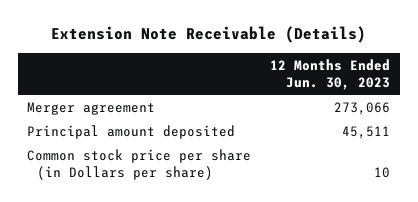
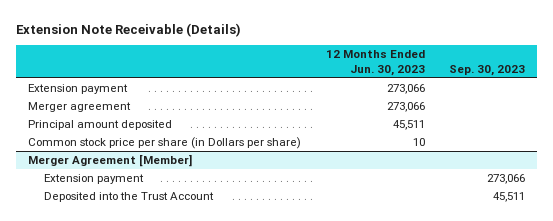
none -> [448,64,525,76] Sep. 30, 2023
none -> [28,84,129,95] Extension payment
none -> [28,154,193,168] Merger Agreement [Member]
none -> [43,174,144,185] Extension payment
none -> [43,192,214,203] Deposited into the Trust Account

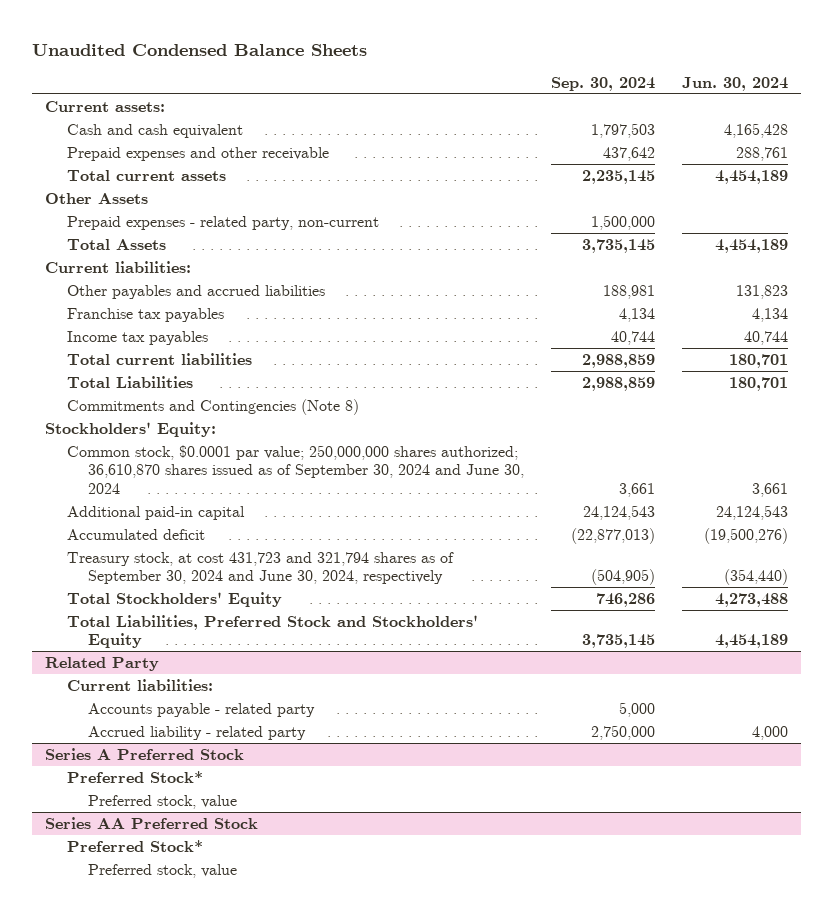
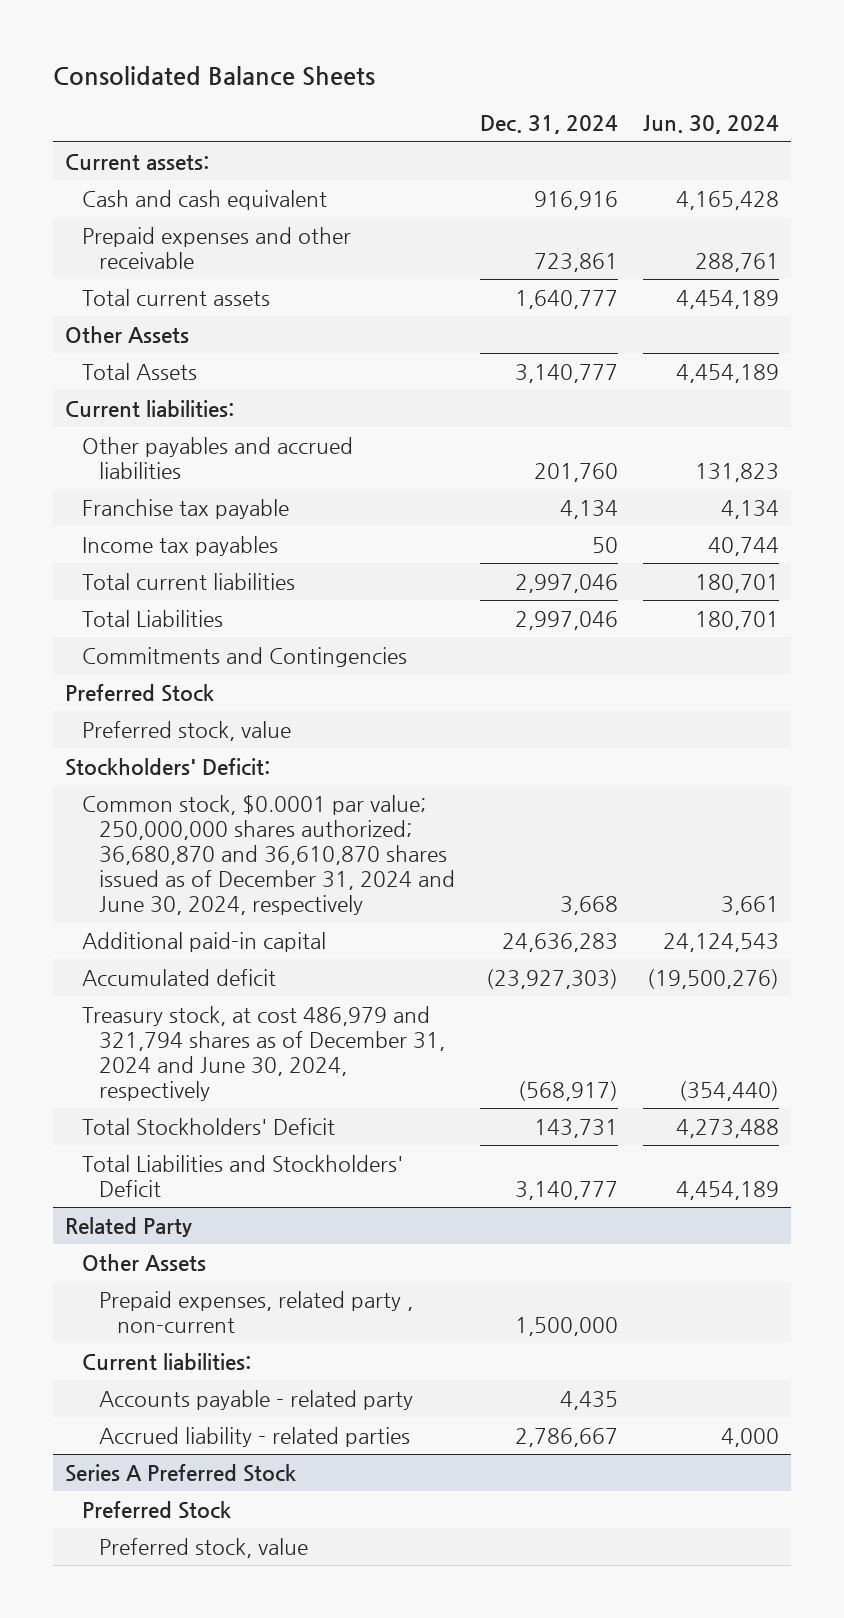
[31,43,367,56] Unaudited Condensed Balance Sheets -> [52,66,375,87] Consolidated Balance Sheets
[551,76,656,91] Sep. 30, 2024 -> none
none -> [480,115,619,135] Dec. 31, 2024
[66,215,379,230] Prepaid expenses - related party, non-current -> none
[66,307,224,322] Franchise tax payables -> [82,498,290,519] Franchise tax payable
[66,398,359,415] Commitments and Contingencies (Note 8) -> [82,646,408,667] Commitments and Contingencies
none -> [65,683,215,702] Preferred Stock
none -> [82,720,292,741] Preferred stock, value
[45,421,217,437] Stockholders' Equity: -> [65,757,271,776] Stockholders' Deficit:
[66,444,525,494] Common stock, $0.0001 par value; 250,000,000 shares authorized; 36,610,870 shares issued as of September 30, 2024 and June 30, 2024 -> [82,794,456,916] Common stock, $0.0001 par value; 250,000,000 shares authorized; 36,680,870 and 36,610,870 shares issued as of December 31, 2024 and June 30, 2024, respectively
[66,551,454,585] Treasury stock, at cost 431,723 and 321,794 shares as of September 30, 2024 and June 30, 2024, respectively -> [82,1005,446,1101] Treasury stock, at cost 486,979 and 321,794 shares as of December 31, 2024 and June 30, 2024, respectively
[66,591,282,607] Total Stockholders' Equity -> [82,1117,336,1135] Total Stockholders' Deficit
[66,614,478,649] Total Liabilities, Preferred Stock and Stockholders' Equity -> [82,1154,404,1197] Total Liabilities and Stockholders' Deficit
none -> [82,1253,207,1271] Other Assets
none -> [99,1290,414,1333] Prepaid expenses, related party , non-current
[88,725,307,740] Accrued liability - related party -> [99,1426,411,1447] Accrued liability - related parties
[88,794,238,809] Preferred stock, value -> none
[45,816,259,829] Series AA Preferred Stock -> none
[66,839,203,852] Preferred Stock* -> none
[66,770,203,783] Preferred Stock* -> [82,1500,232,1519] Preferred Stock

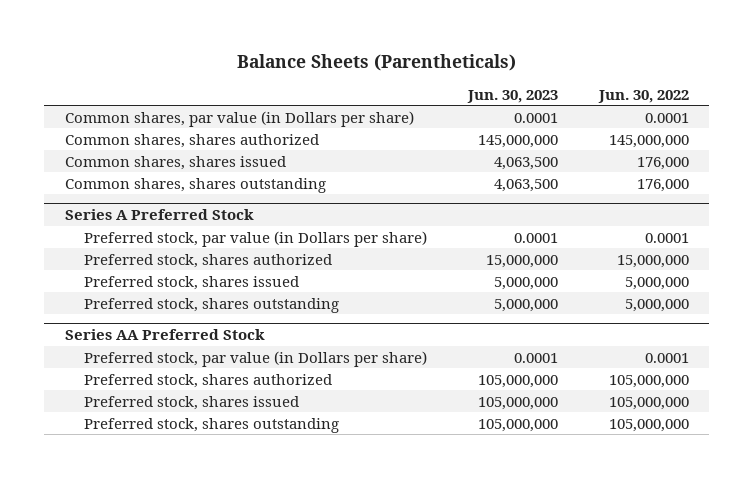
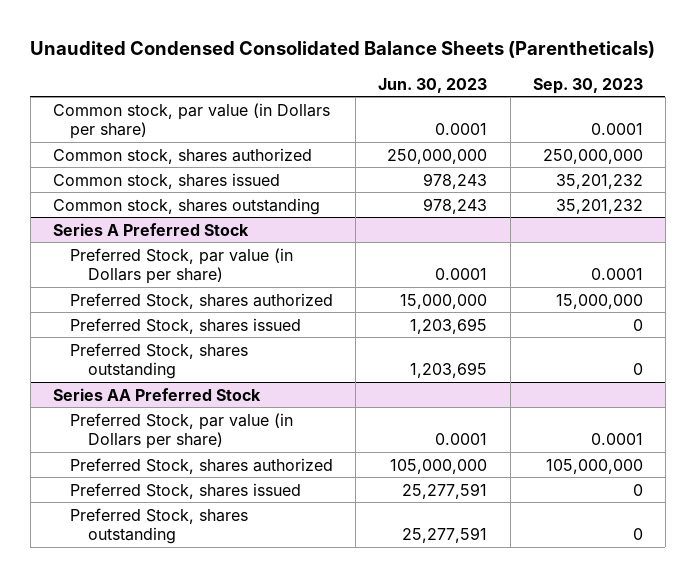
[236,53,516,71] Balance Sheets (Parentheticals) -> [30,40,656,58] Unaudited Condensed Consolidated Balance Sheets (Parentheticals)
[597,89,689,103] Jun. 30, 2022 -> none
none -> [532,77,643,94] Sep. 30, 2023
[64,110,414,127] Common shares, par value (in Dollars per share) -> [52,102,330,140] Common stock, par value (in Dollars per share)
[64,133,319,148] Common shares, shares authorized -> [52,147,312,164] Common stock, shares authorized
[478,134,559,148] 145,000,000 -> [387,148,488,164] 250,000,000
[64,155,286,170] Common shares, shares issued -> [52,172,280,189] Common stock, shares issued
[494,156,559,170] 4,063,500 -> [423,172,488,189] 978,243
[64,177,326,193] Common shares, shares outstanding -> [52,197,320,215] Common stock, shares outstanding
[494,178,559,192] 4,063,500 -> [423,197,488,214] 978,243
[84,230,428,247] Preferred stock, par value (in Dollars per share) -> [70,247,294,285] Preferred Stock, par value (in Dollars per share)
[84,253,333,268] Preferred stock, shares authorized -> [70,292,334,309] Preferred Stock, shares authorized
[84,275,300,290] Preferred stock, shares issued -> [70,317,302,334] Preferred Stock, shares issued
[494,276,559,290] 5,000,000 -> [410,317,488,334] 1,203,695
[84,297,340,313] Preferred stock, shares outstanding -> [70,342,249,380] Preferred Stock, shares outstanding
[494,298,559,312] 5,000,000 -> [410,362,488,379] 1,203,695
[84,350,428,367] Preferred stock, par value (in Dollars per share) -> [70,412,294,450] Preferred Stock, par value (in Dollars per share)
[84,373,333,388] Preferred stock, shares authorized -> [70,457,334,474] Preferred Stock, shares authorized
[84,395,300,410] Preferred stock, shares issued -> [70,482,302,499] Preferred Stock, shares issued
[478,396,559,410] 105,000,000 -> [402,482,488,499] 25,277,591
[84,417,340,433] Preferred stock, shares outstanding -> [70,507,249,545] Preferred Stock, shares outstanding
[478,418,559,432] 105,000,000 -> [402,527,488,544] 25,277,591

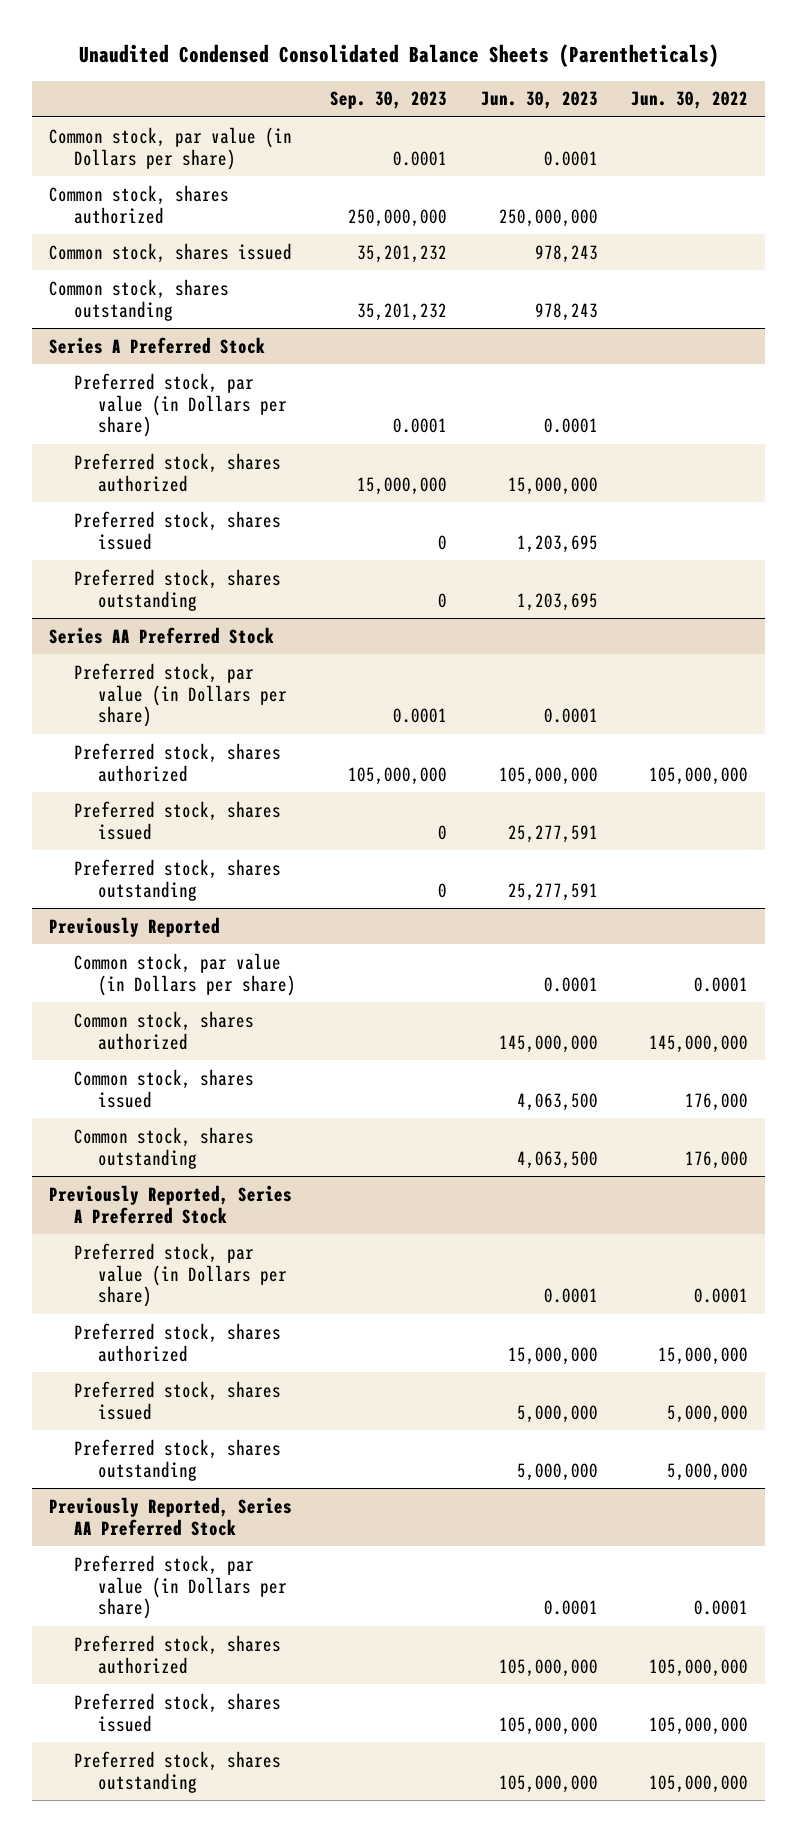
none -> [631,91,749,110] Jun. 30, 2022
[70,247,294,285] Preferred Stock, par value (in Dollars per share) -> [73,372,287,438] Preferred stock, par value (in Dollars per share)
[70,292,334,309] Preferred Stock, shares authorized -> [73,452,281,492] Preferred stock, shares authorized
[70,317,302,334] Preferred Stock, shares issued -> [73,510,281,550] Preferred stock, shares issued
[70,342,249,380] Preferred Stock, shares outstanding -> [73,568,281,611] Preferred stock, shares outstanding
[70,412,294,450] Preferred Stock, par value (in Dollars per share) -> [73,662,287,728] Preferred stock, par value (in Dollars per share)
[70,457,334,474] Preferred Stock, shares authorized -> [73,742,281,782] Preferred stock, shares authorized
[70,482,302,499] Preferred Stock, shares issued -> [73,800,281,840] Preferred stock, shares issued
[70,507,249,545] Preferred Stock, shares outstanding -> [73,858,281,901] Preferred stock, shares outstanding
none -> [49,916,221,937] Previously Reported
none -> [73,952,296,996] Common stock, par value (in Dollars per share)
none -> [73,1010,254,1050] Common stock, shares authorized
none -> [73,1068,254,1108] Common stock, shares issued
none -> [73,1126,254,1169] Common stock, shares outstanding
none -> [49,1184,293,1224] Previously Reported, Series A Preferred Stock
none -> [73,1242,287,1308] Preferred stock, par value (in Dollars per share)
none -> [73,1322,281,1362] Preferred stock, shares authorized
none -> [73,1380,281,1420] Preferred stock, shares issued
none -> [73,1438,281,1481] Preferred stock, shares outstanding
none -> [49,1496,293,1536] Previously Reported, Series AA Preferred Stock
none -> [73,1554,287,1620] Preferred stock, par value (in Dollars per share)
none -> [73,1634,281,1674] Preferred stock, shares authorized
none -> [73,1692,281,1732] Preferred stock, shares issued
none -> [73,1750,281,1793] Preferred stock, shares outstanding

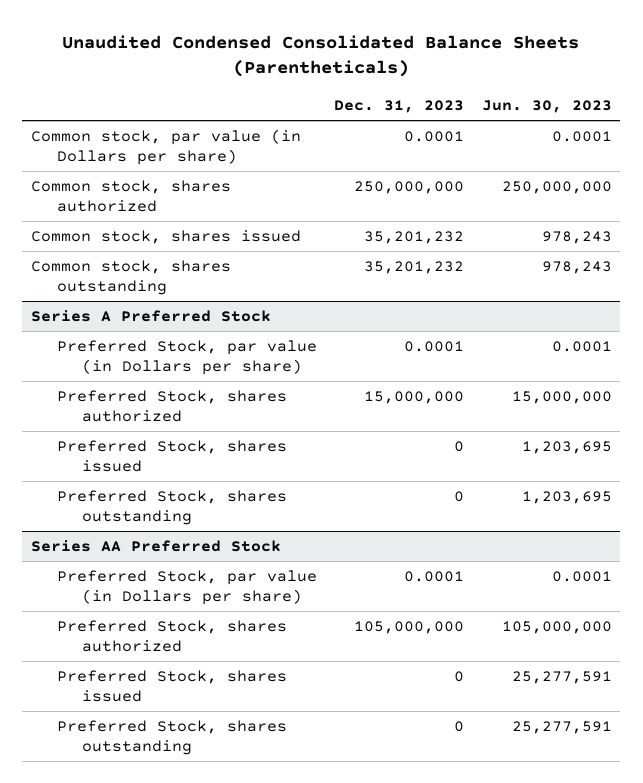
[329,91,447,110] Sep. 30, 2023 -> none
[631,91,749,110] Jun. 30, 2022 -> none
none -> [334,100,465,114] Dec. 31, 2023
[73,372,287,438] Preferred stock, par value (in Dollars per share) -> [56,340,317,375] Preferred Stock, par value (in Dollars per share)
[73,452,281,492] Preferred stock, shares authorized -> [56,390,287,422] Preferred Stock, shares authorized
[73,510,281,550] Preferred stock, shares issued -> [56,440,287,472] Preferred Stock, shares issued
[73,568,281,611] Preferred stock, shares outstanding -> [56,490,287,525] Preferred Stock, shares outstanding
[49,916,221,937] Previously Reported -> none
[73,952,296,996] Common stock, par value (in Dollars per share) -> none
[73,1010,254,1050] Common stock, shares authorized -> none
[73,1068,254,1108] Common stock, shares issued -> none
[73,1126,254,1169] Common stock, shares outstanding -> none
[49,1184,293,1224] Previously Reported, Series A Preferred Stock -> none
[73,1242,287,1308] Preferred stock, par value (in Dollars per share) -> none
[73,1322,281,1362] Preferred stock, shares authorized -> none
[73,1380,281,1420] Preferred stock, shares issued -> none
[73,1438,281,1481] Preferred stock, shares outstanding -> none
[49,1496,293,1536] Previously Reported, Series AA Preferred Stock -> none
[73,1554,287,1620] Preferred stock, par value (in Dollars per share) -> none
[73,1634,281,1674] Preferred stock, shares authorized -> none
[73,1692,281,1732] Preferred stock, shares issued -> none
[73,1750,281,1793] Preferred stock, shares outstanding -> none
[73,662,287,728] Preferred stock, par value (in Dollars per share) -> [56,570,317,605] Preferred Stock, par value (in Dollars per share)
[73,742,281,782] Preferred stock, shares authorized -> [56,620,287,652] Preferred Stock, shares authorized
[73,800,281,840] Preferred stock, shares issued -> [56,670,287,702] Preferred Stock, shares issued
[73,858,281,901] Preferred stock, shares outstanding -> [56,720,287,755] Preferred Stock, shares outstanding

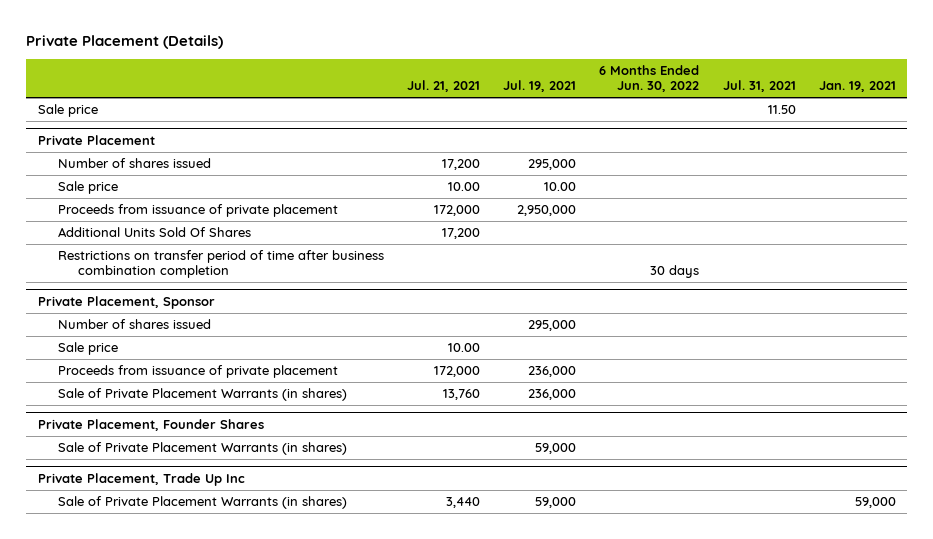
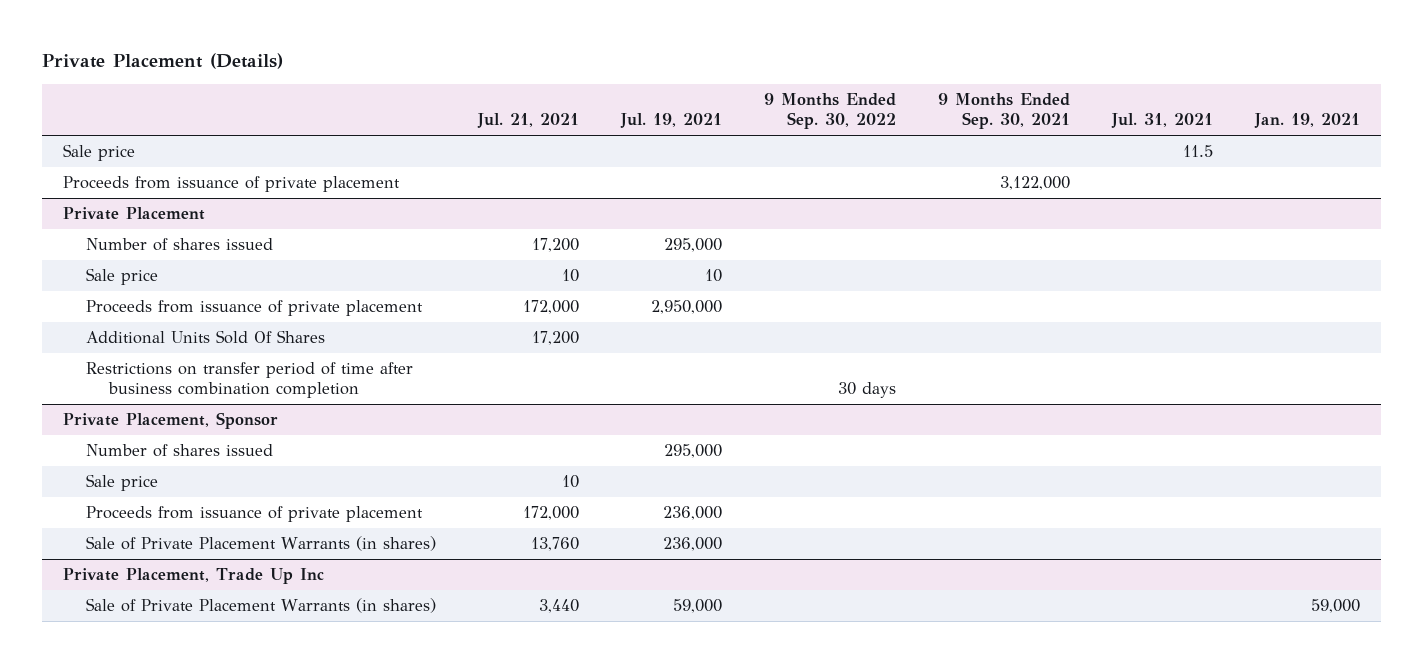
[599,64,700,92] 6 Months Ended Jun. 30, 2022 -> none
none -> [763,93,896,130] 9 Months Ended Sep. 30, 2022
none -> [937,93,1070,130] 9 Months Ended Sep. 30, 2021
[767,105,796,115] 11.50 -> [1182,145,1213,158] 11.5
none -> [62,176,400,193] Proceeds from issuance of private placement
[448,182,481,192] 10.00 -> [561,269,579,283] 10
[544,182,577,192] 10.00 -> [704,269,722,283] 10
[448,343,481,353] 10.00 -> [561,475,579,489] 10
[37,418,264,431] Private Placement, Founder Shares -> none
[57,442,347,456] Sale of Private Placement Warrants (in shares) -> none

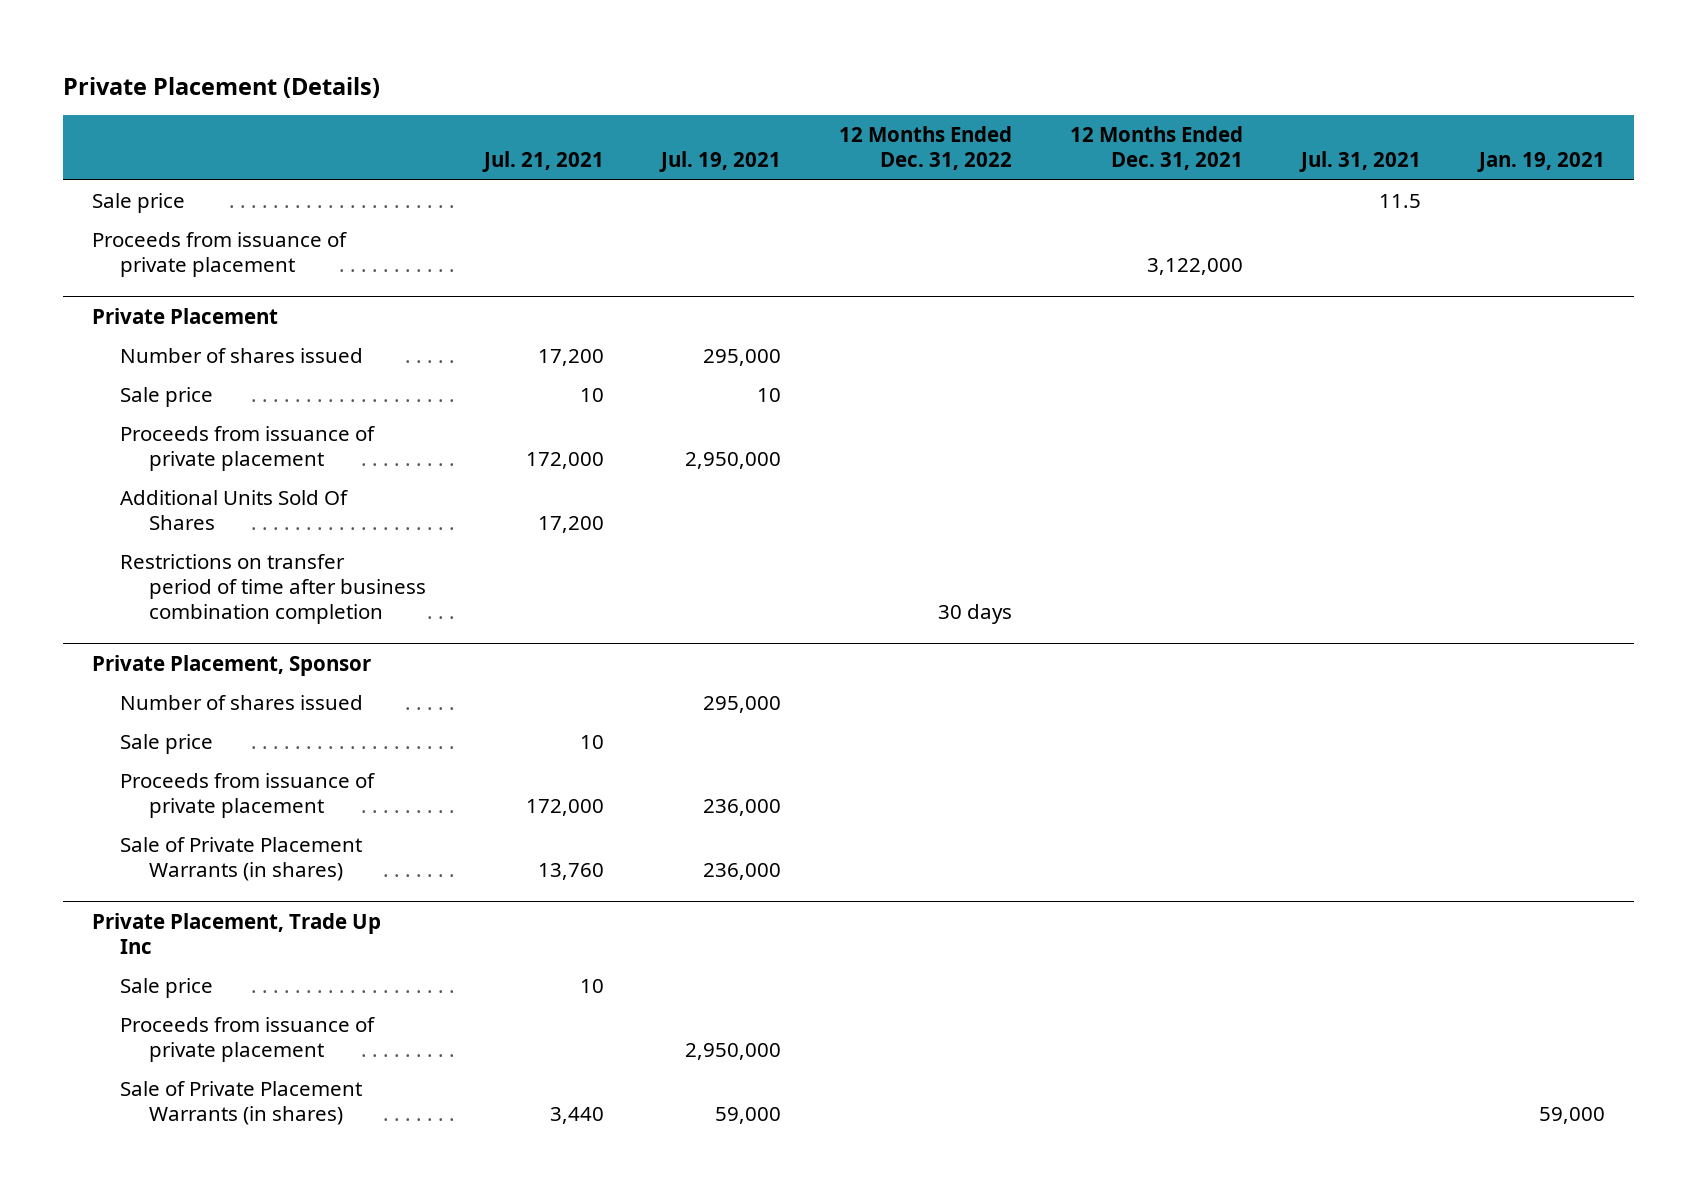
[763,93,896,130] 9 Months Ended Sep. 30, 2022 -> none
[937,93,1070,130] 9 Months Ended Sep. 30, 2021 -> none
none -> [839,126,1013,171] 12 Months Ended Dec. 31, 2022
none -> [1070,126,1244,171] 12 Months Ended Dec. 31, 2021
none -> [120,978,214,999] Sale price
none -> [120,1017,376,1063] Proceeds from issuance of private placement

